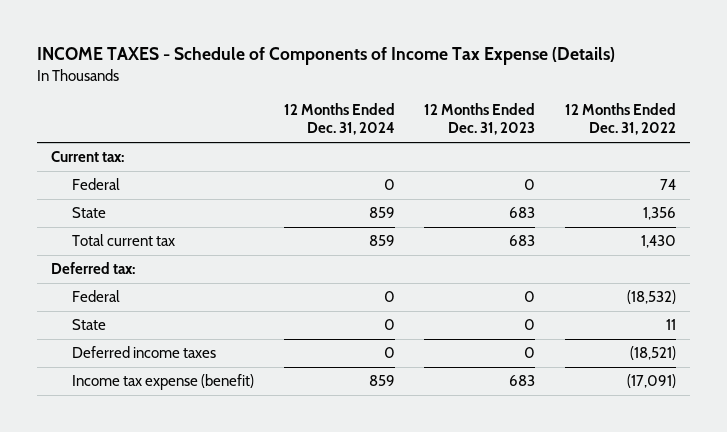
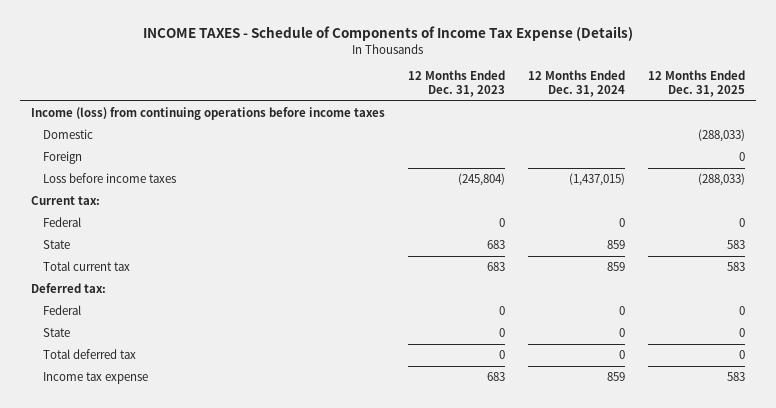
[564,102,676,136] 12 Months Ended Dec. 31, 2022 -> none
none -> [647,70,745,98] 12 Months Ended Dec. 31, 2025
none -> [31,107,386,121] Income (loss) from continuing operations before income taxes
none -> [43,129,94,140] Domestic
none -> [43,151,83,165] Foreign
none -> [43,173,177,184] Loss before income taxes
[72,346,217,359] Deferred income taxes -> [43,349,137,360] Total deferred tax
[72,374,255,391] Income tax expense (benefit) -> [43,372,149,385] Income tax expense

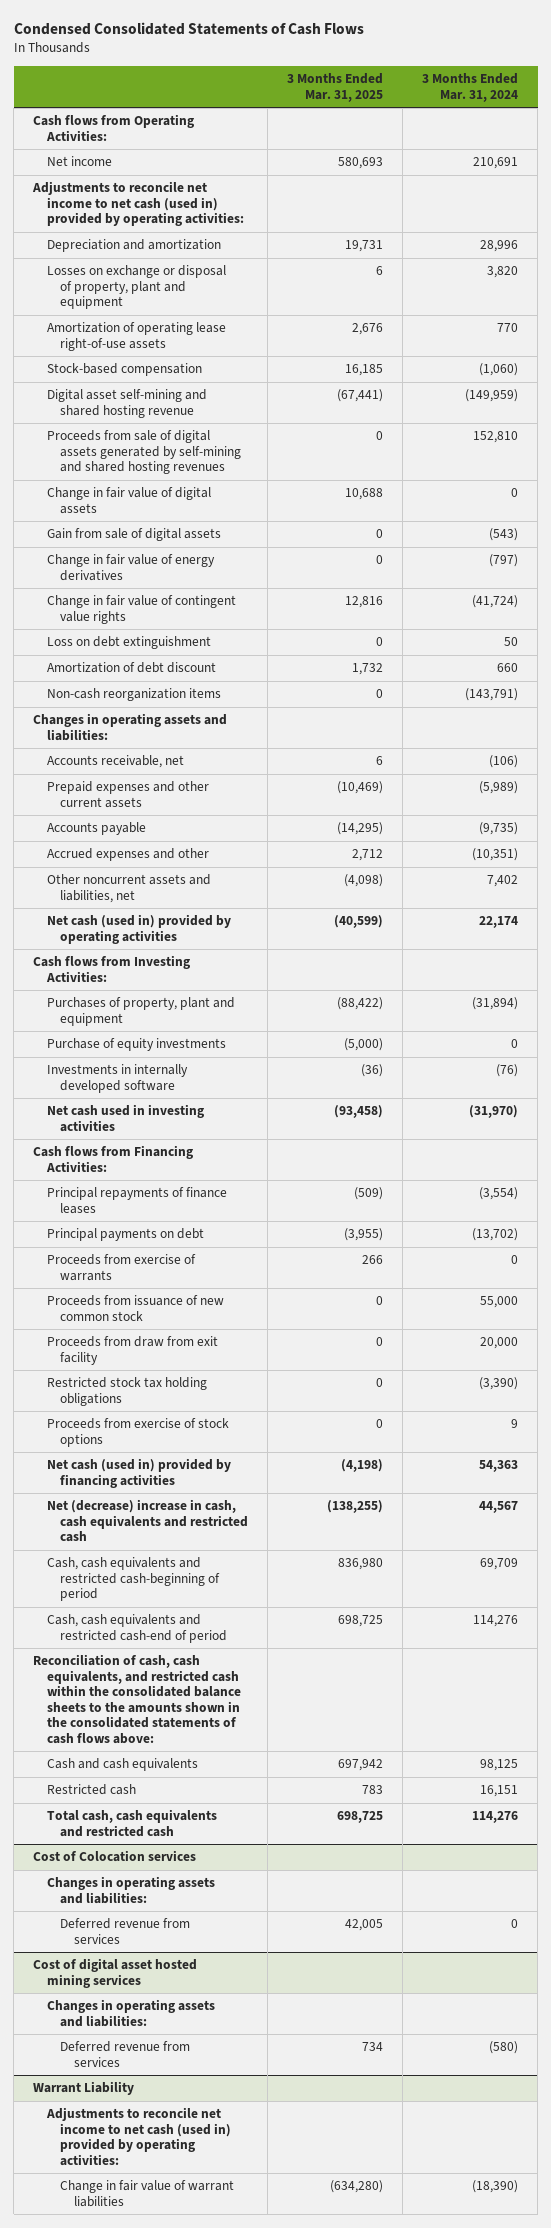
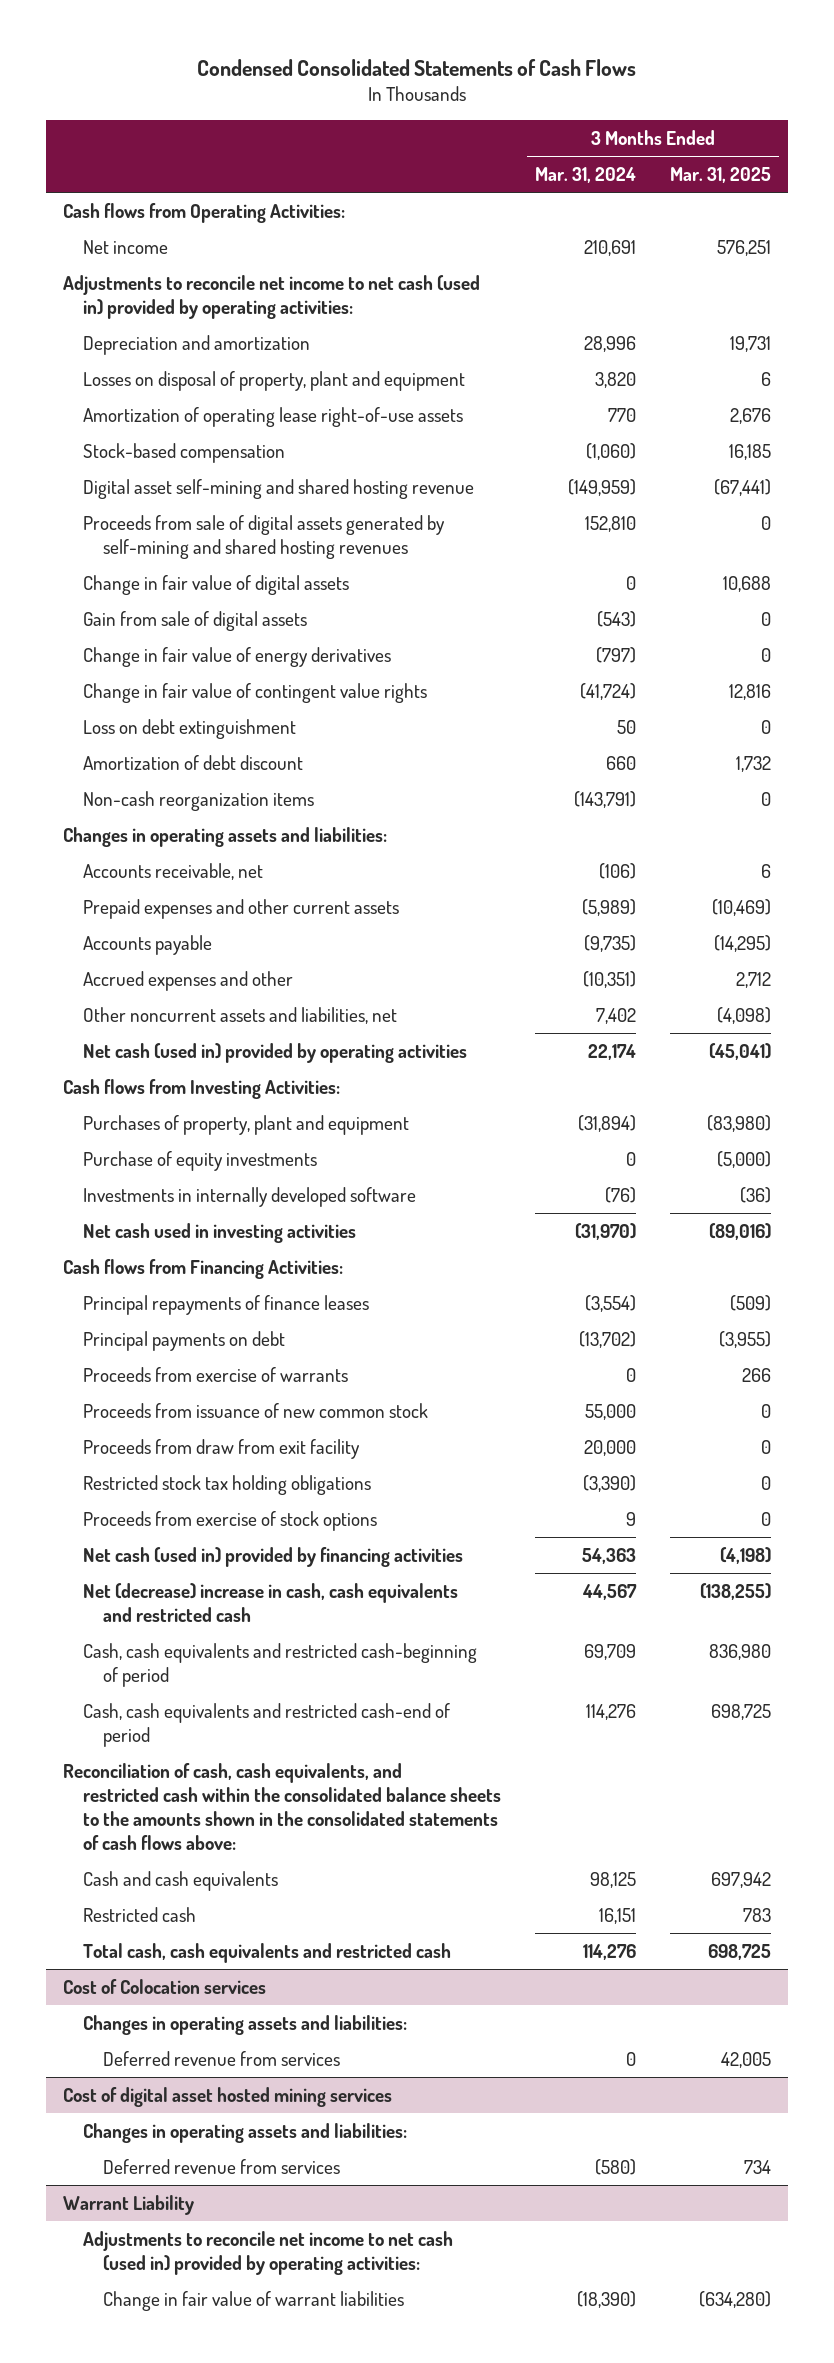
[338,157,384,170] 580,693 -> [716,240,771,257] 576,251
[46,265,226,310] Losses on exchange or disposal of property, plant and equipment -> [83,371,466,392] Losses on disposal of property, plant and equipment
[334,915,384,929] (40,599) -> [708,1043,771,1061] (45,041)
[337,997,384,1011] (88,422) -> [706,1115,771,1133] (83,980)
[334,1105,384,1119] (93,458) -> [708,1223,771,1241] (89,016)

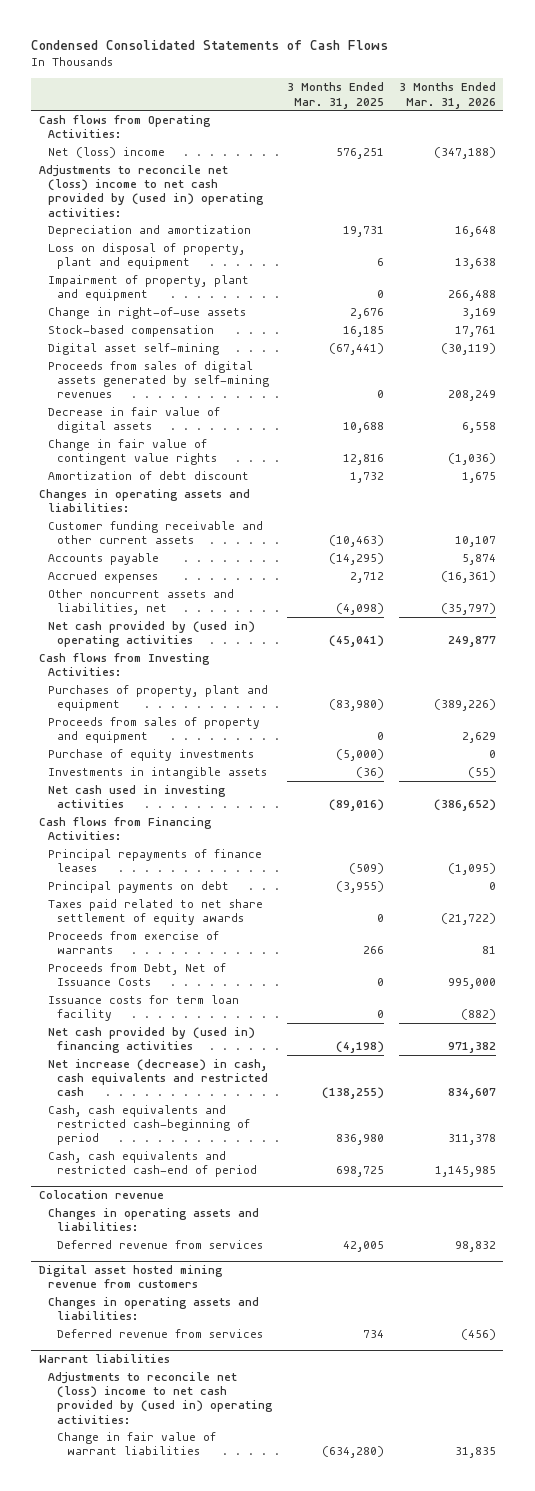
[534,167,636,184] Mar. 31, 2024 -> none
none -> [398,82,496,109] 3 Months Ended Mar. 31, 2026
[83,240,169,255] Net income -> [48,146,166,158] Net (loss) income
[63,275,481,320] Adjustments to reconcile net income to net cash (used in) provided by operating activities: -> [38,164,265,217] Adjustments to reconcile net (loss) income to net cash provided by (used in) operating activities:
[83,371,466,392] Losses on disposal of property, plant and equipment -> [48,242,246,270] Loss on disposal of property, plant and equipment
none -> [48,274,250,302] Impairment of property, plant and equipment
[83,407,464,428] Amortization of operating lease right-of-use assets -> [48,306,247,319] Change in right-of-use assets
[83,611,308,632] Gain from sale of digital assets -> none
[83,647,392,668] Change in fair value of energy derivatives -> none
[83,479,475,500] Digital asset self-mining and shared hosting revenue -> [48,342,220,355] Digital asset self-mining
[83,515,446,560] Proceeds from sale of digital assets generated by self-mining and shared hosting revenues -> [48,360,270,399] Proceeds from sales of digital assets generated by self-mining revenues
[83,575,350,596] Change in fair value of digital assets -> [48,406,221,434] Decrease in fair value of digital assets
[83,719,297,740] Loss on debt extinguishment -> none
[83,791,315,812] Non-cash reorganization items -> none
[83,863,264,881] Accounts receivable, net -> none
[83,899,400,920] Prepaid expenses and other current assets -> [48,520,264,545] Customer funding receivable and other current assets
[711,899,771,917] (10,469) -> [329,535,385,548] (10,463)
[83,971,294,992] Accrued expenses and other -> [48,570,159,583] Accrued expenses
[83,1043,468,1064] Net cash (used in) provided by operating activities -> [48,620,256,648] Net cash provided by (used in) operating activities
none -> [48,716,261,744] Proceeds from sales of property and equipment
[83,1187,417,1208] Investments in internally developed software -> none
none -> [48,766,268,779] Investments in intangible assets
none -> [48,898,264,926] Taxes paid related to net share settlement of equity awards
[83,1403,429,1419] Proceeds from issuance of new common stock -> none
[83,1439,361,1460] Proceeds from draw from exit facility -> none
[83,1475,372,1496] Restricted stock tax holding obligations -> none
[83,1511,378,1532] Proceeds from exercise of stock options -> none
none -> [48,962,227,987] Proceeds from Debt, Net of Issuance Costs
none -> [48,994,240,1022] Issuance costs for term loan facility
[83,1547,464,1568] Net cash (used in) provided by financing activities -> [48,1026,256,1054] Net cash provided by (used in) financing activities
[83,1583,459,1623] Net (decrease) increase in cash, cash equivalents and restricted cash -> [48,1058,269,1097] Net increase (decrease) in cash, cash equivalents and restricted cash
[63,1763,502,1851] Reconciliation of cash, cash equivalents, and restricted cash within the consolidated balance sheets to the amounts shown in the consolidated statements of cash flows above: -> none
[83,1871,279,1892] Cash and cash equivalents -> none
[83,1907,197,1923] Restricted cash -> none
[83,1943,452,1964] Total cash, cash equivalents and restricted cash -> none
[63,1979,267,1995] Cost of Colocation services -> [38,1190,164,1200] Colocation revenue
[63,2087,393,2108] Cost of digital asset hosted mining services -> [38,1265,223,1289] Digital asset hosted mining revenue from customers
[63,2195,195,2216] Warrant Liability -> [38,1354,170,1364] Warrant liabilities
[83,2231,454,2276] Adjustments to reconcile net income to net cash (used in) provided by operating activities: -> [48,1371,274,1424] Adjustments to reconcile net (loss) income to net cash provided by (used in) operating activities:

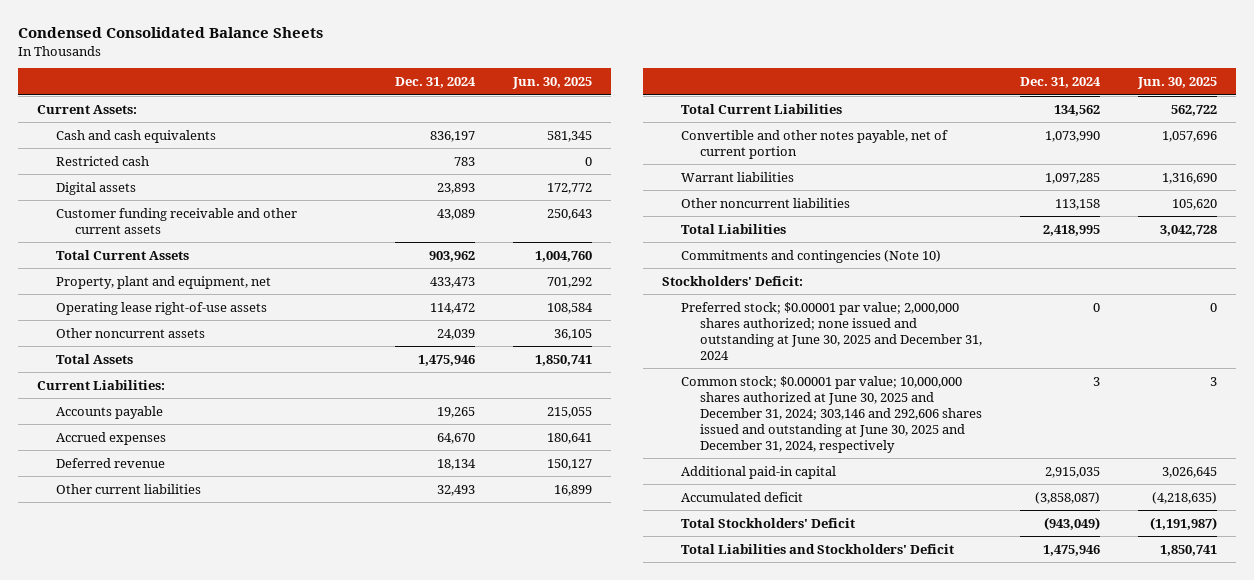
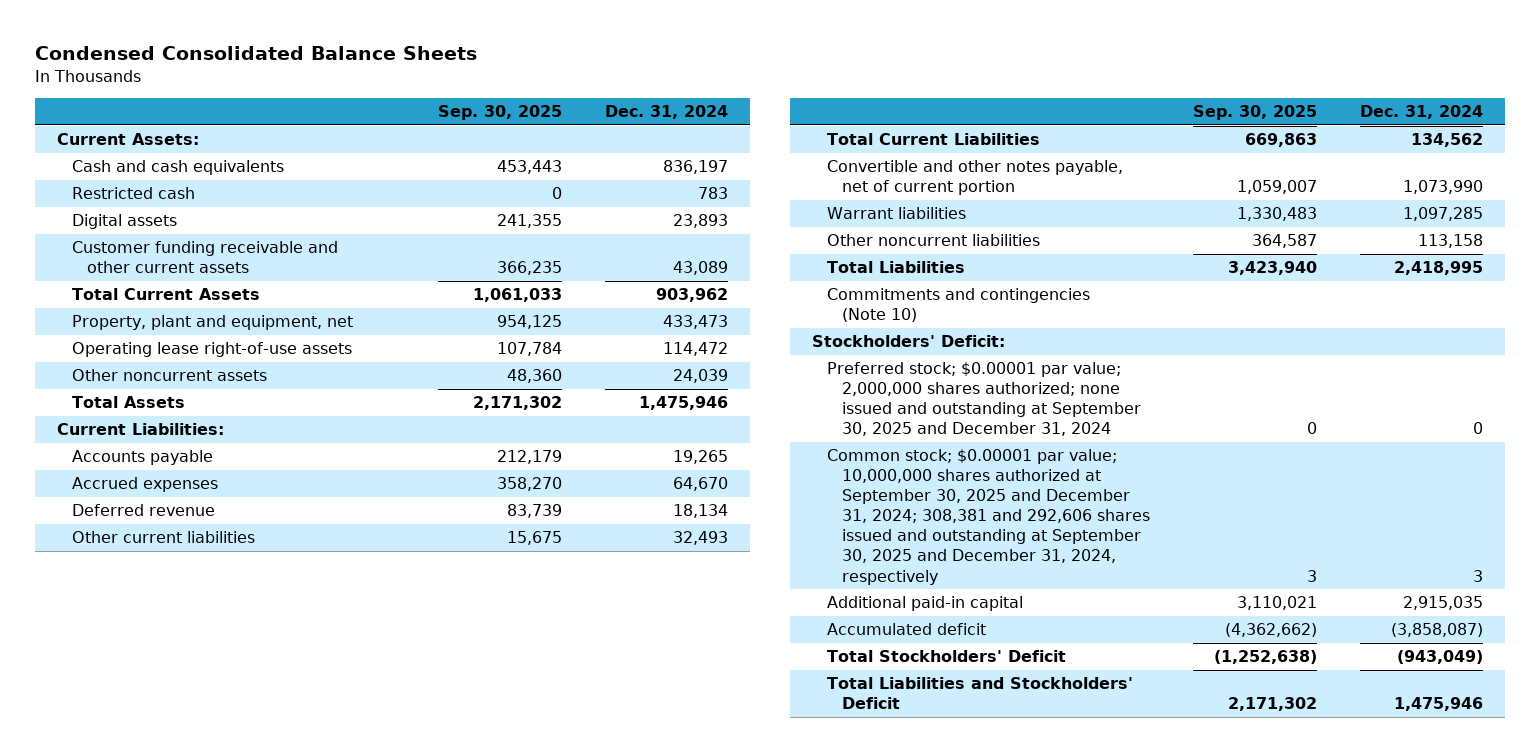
[511,77,592,90] Jun. 30, 2025 -> none
none -> [438,104,563,120] Sep. 30, 2025
[680,301,982,360] Preferred stock; $0.00001 par value; 2,000,000 shares authorized; none issued and outstanding at June 30, 2025 and December 31, 2024 -> [826,362,1141,437] Preferred stock; $0.00001 par value; 2,000,000 shares authorized; none issued and outstanding at September 30, 2025 and December 31, 2024
[680,375,982,453] Common stock; $0.00001 par value; 10,000,000 shares authorized at June 30, 2025 and December 31, 2024; 303,146 and 292,606 shares issued and outstanding at June 30, 2025 and December 31, 2024, respectively -> [826,449,1150,585] Common stock; $0.00001 par value; 10,000,000 shares authorized at September 30, 2025 and December 31, 2024; 308,381 and 292,606 shares issued and outstanding at September 30, 2025 and December 31, 2024, respectively

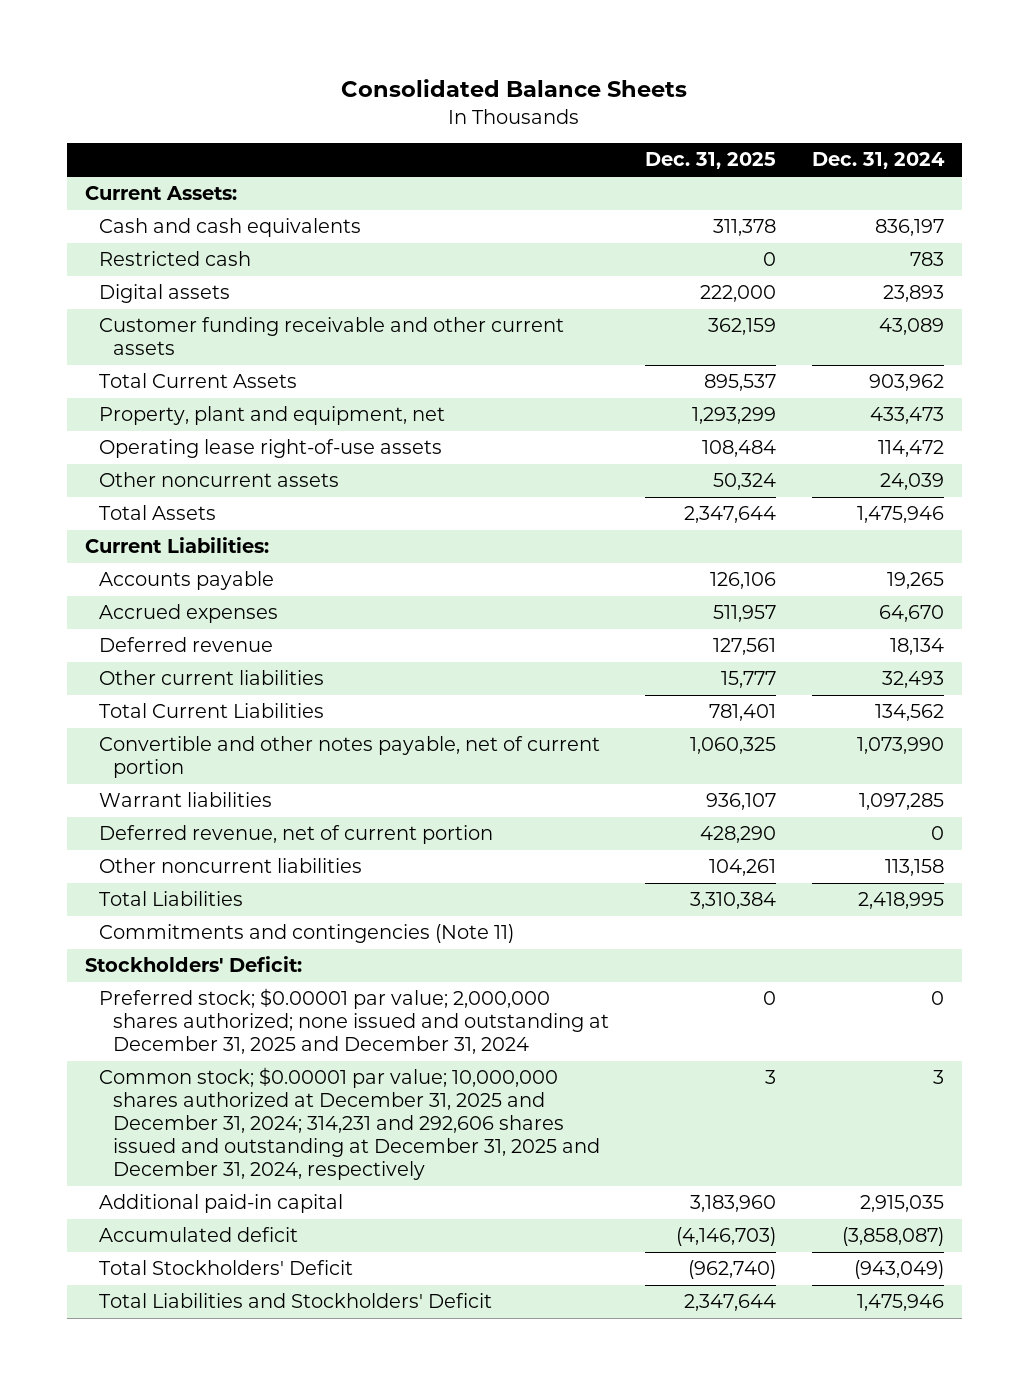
[35,45,478,60] Condensed Consolidated Balance Sheets -> [341,79,688,98] Consolidated Balance Sheets
[438,104,563,120] Sep. 30, 2025 -> none
none -> [644,152,776,170] Dec. 31, 2025
none -> [99,825,494,845] Deferred revenue, net of current portion
[826,288,1090,323] Commitments and contingencies (Note 10) -> [99,924,515,944] Commitments and contingencies (Note 11)
[826,362,1141,437] Preferred stock; $0.00001 par value; 2,000,000 shares authorized; none issued and outstanding at September 30, 2025 and December 31, 2024 -> [99,988,609,1055] Preferred stock; $0.00001 par value; 2,000,000 shares authorized; none issued and outstanding at December 31, 2025 and December 31, 2024
[826,449,1150,585] Common stock; $0.00001 par value; 10,000,000 shares authorized at September 30, 2025 and December 31, 2024; 308,381 and 292,606 shares issued and outstanding at September 30, 2025 and December 31, 2024, respectively -> [99,1067,600,1180] Common stock; $0.00001 par value; 10,000,000 shares authorized at December 31, 2025 and December 31, 2024; 314,231 and 292,606 shares issued and outstanding at December 31, 2025 and December 31, 2024, respectively

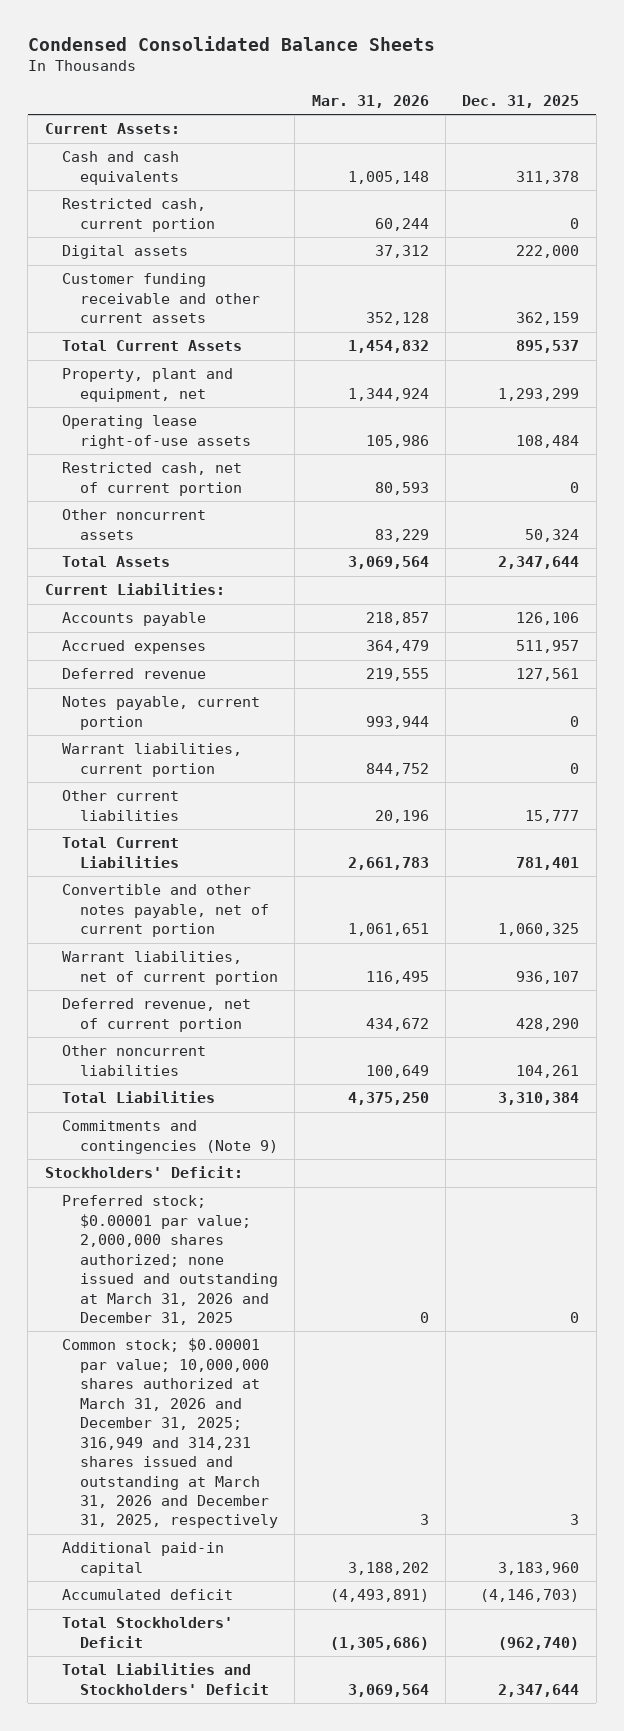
[341,79,688,98] Consolidated Balance Sheets -> [27,36,435,52] Condensed Consolidated Balance Sheets
[811,152,945,170] Dec. 31, 2024 -> none
none -> [311,94,429,108] Mar. 31, 2026
[99,251,252,267] Restricted cash -> [62,198,215,232] Restricted cash, current portion
none -> [62,462,243,496] Restricted cash, net of current portion
none -> [62,696,261,730] Notes payable, current portion
none -> [62,743,243,777] Warrant liabilities, current portion
[99,792,273,808] Warrant liabilities -> [62,951,278,985] Warrant liabilities, net of current portion
[99,924,515,944] Commitments and contingencies (Note 11) -> [62,1120,278,1154] Commitments and contingencies (Note 9)
[99,988,609,1055] Preferred stock; $0.00001 par value; 2,000,000 shares authorized; none issued and outstanding at December 31, 2025 and December 31, 2024 -> [62,1195,278,1326] Preferred stock; $0.00001 par value; 2,000,000 shares authorized; none issued and outstanding at March 31, 2026 and December 31, 2025
[99,1067,600,1180] Common stock; $0.00001 par value; 10,000,000 shares authorized at December 31, 2025 and December 31, 2024; 314,231 and 292,606 shares issued and outstanding at December 31, 2025 and December 31, 2024, respectively -> [62,1338,278,1529] Common stock; $0.00001 par value; 10,000,000 shares authorized at March 31, 2026 and December 31, 2025; 316,949 and 314,231 shares issued and outstanding at March 31, 2026 and December 31, 2025, respectively

